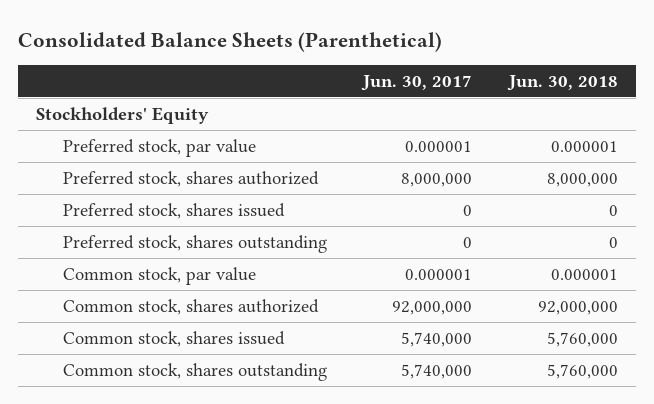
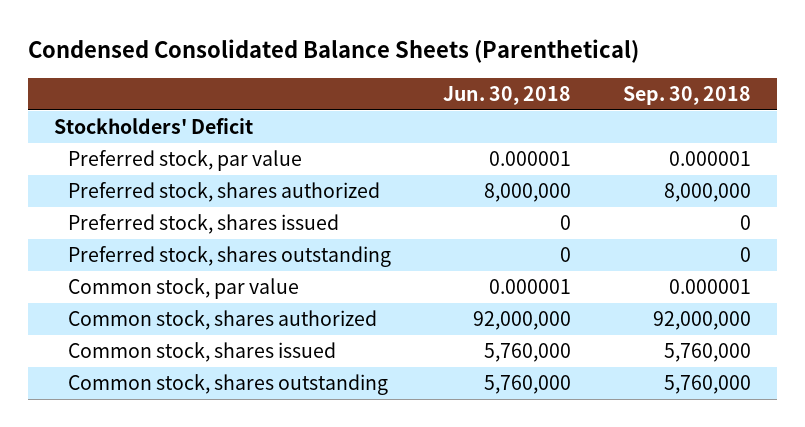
[18,31,443,52] Consolidated Balance Sheets (Parenthetical) -> [28,39,640,64] Condensed Consolidated Balance Sheets (Parenthetical)
[361,74,473,91] Jun. 30, 2017 -> none
none -> [622,85,751,105] Sep. 30, 2018
[36,106,210,124] Stockholders' Equity -> [54,118,254,135] Stockholders' Deficit

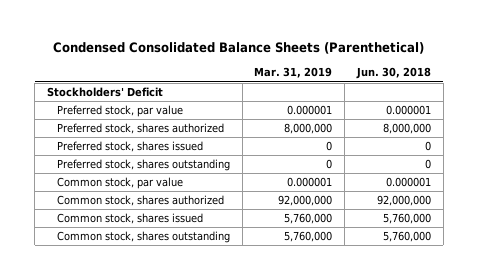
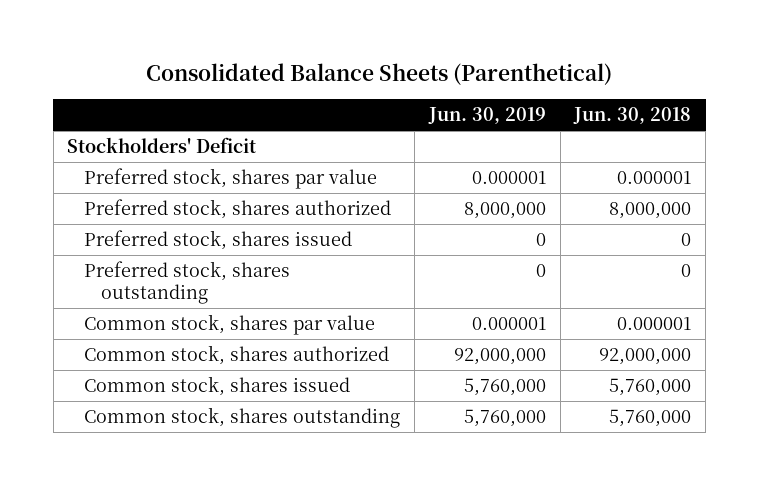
[53,42,425,55] Condensed Consolidated Balance Sheets (Parenthetical) -> [146,63,613,86] Consolidated Balance Sheets (Parenthetical)
[254,67,333,79] Mar. 31, 2019 -> none
none -> [427,107,546,125] Jun. 30, 2019
[56,105,183,118] Preferred stock, par value -> [84,168,378,190] Preferred stock, shares par value
[56,177,183,190] Common stock, par value -> [84,314,376,336] Common stock, shares par value

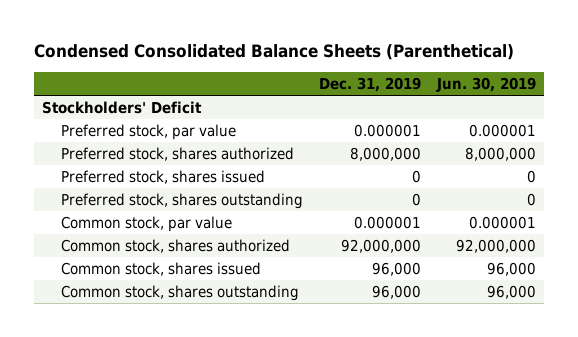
[146,63,613,86] Consolidated Balance Sheets (Parenthetical) -> [34,44,515,61] Condensed Consolidated Balance Sheets (Parenthetical)
[573,107,692,125] Jun. 30, 2018 -> none
none -> [318,77,421,93] Dec. 31, 2019
[84,168,378,190] Preferred stock, shares par value -> [61,124,237,141] Preferred stock, par value
[84,314,376,336] Common stock, shares par value -> [61,216,233,233] Common stock, par value
[463,378,546,397] 5,760,000 -> [486,262,536,277] 96,000
[463,409,546,428] 5,760,000 -> [486,285,536,300] 96,000

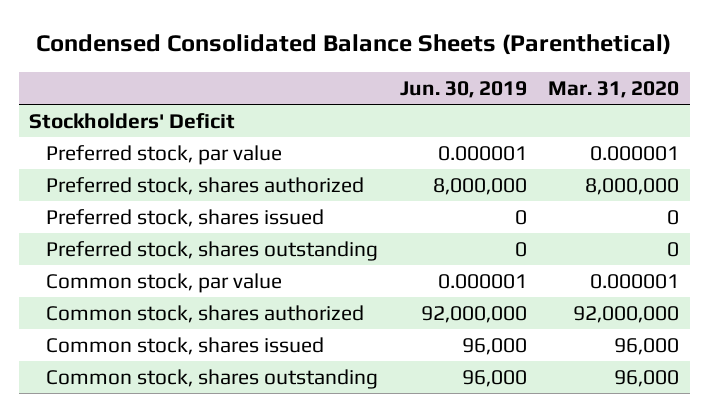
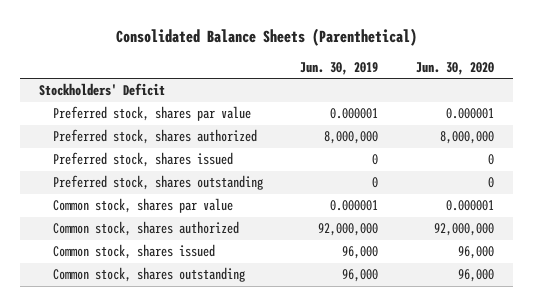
[36,34,672,56] Condensed Consolidated Balance Sheets (Parenthetical) -> [115,27,417,46] Consolidated Balance Sheets (Parenthetical)
[548,81,680,99] Mar. 31, 2020 -> none
none -> [416,61,495,75] Jun. 30, 2020
[45,144,282,165] Preferred stock, par value -> [52,106,251,122] Preferred stock, shares par value
[45,272,282,293] Common stock, par value -> [52,198,233,214] Common stock, shares par value

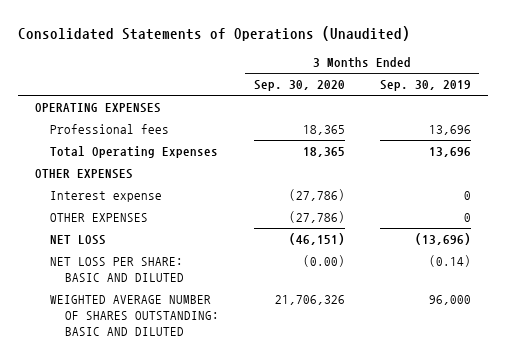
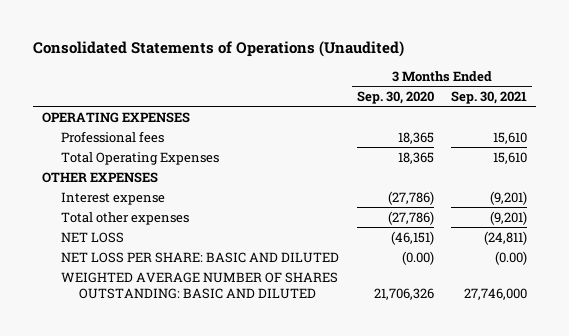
[379,80,471,92] Sep. 30, 2019 -> none
none -> [451,90,528,104] Sep. 30, 2021
[50,213,149,223] OTHER EXPENSES -> [60,211,189,225] Total other expenses

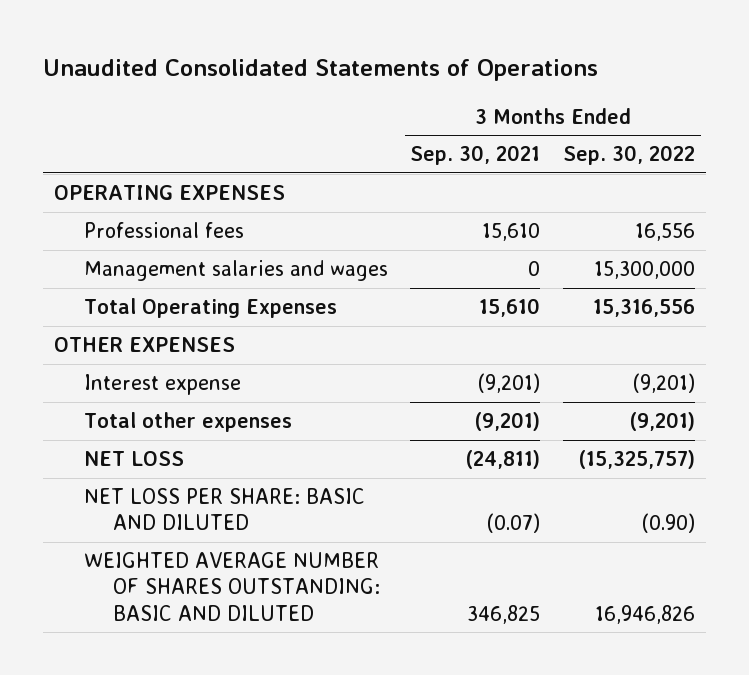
[32,41,404,58] Consolidated Statements of Operations (Unaudited) -> [43,59,599,82] Unaudited Consolidated Statements of Operations
[356,90,434,104] Sep. 30, 2020 -> none
none -> [562,145,695,166] Sep. 30, 2022
none -> [83,260,388,282] Management salaries and wages
[495,250,528,265] (0.00) -> [487,513,541,534] (0.07)
[464,287,528,300] 27,746,000 -> [467,604,541,624] 346,825

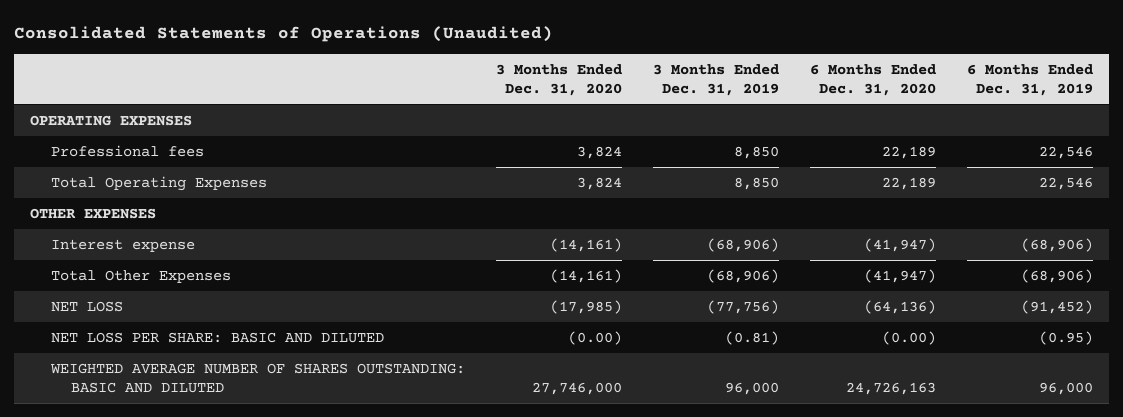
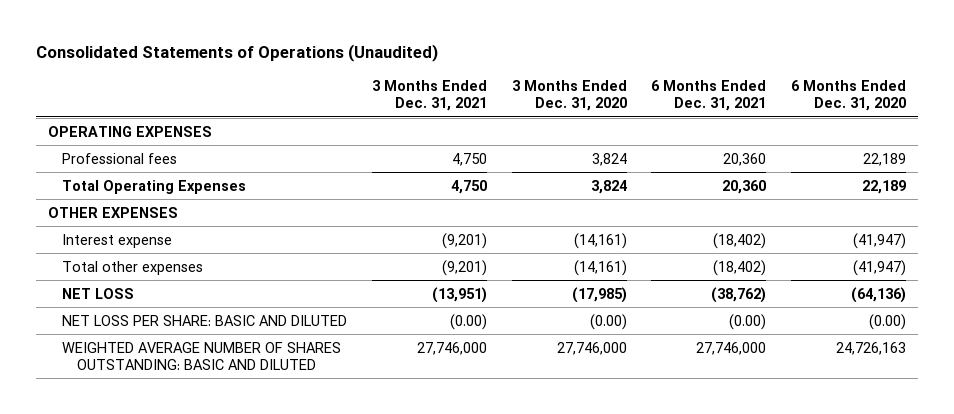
[652,63,779,96] 3 Months Ended Dec. 31, 2019 -> none
[967,63,1094,96] 6 Months Ended Dec. 31, 2019 -> none
none -> [372,80,488,112] 3 Months Ended Dec. 31, 2021
none -> [651,80,767,112] 6 Months Ended Dec. 31, 2021
[50,269,231,283] Total Other Expenses -> [62,260,204,275] Total other expenses

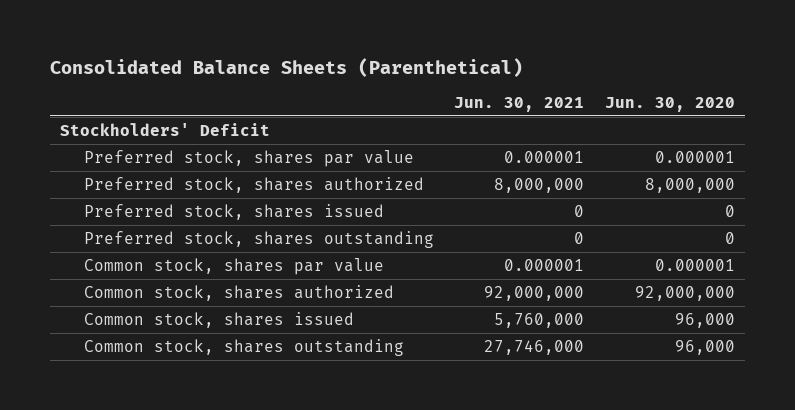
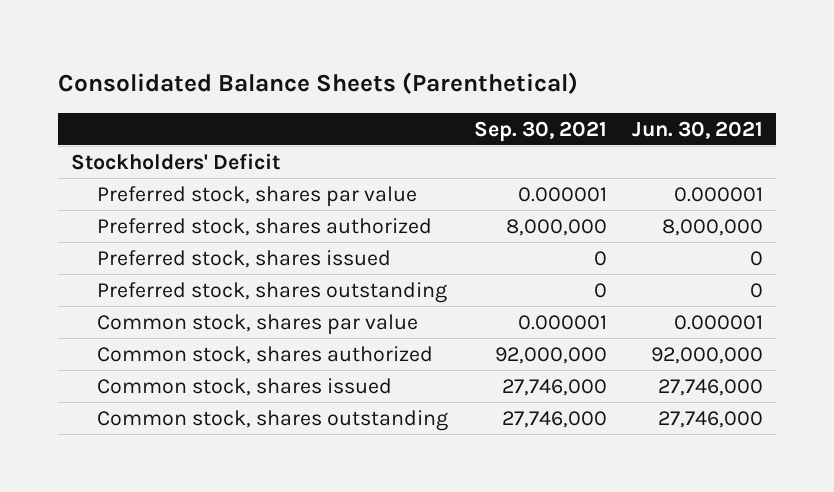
[604,96,735,112] Jun. 30, 2020 -> none
none -> [473,120,607,142] Sep. 30, 2021
[494,312,585,328] 5,760,000 -> [658,378,764,396] 27,746,000

